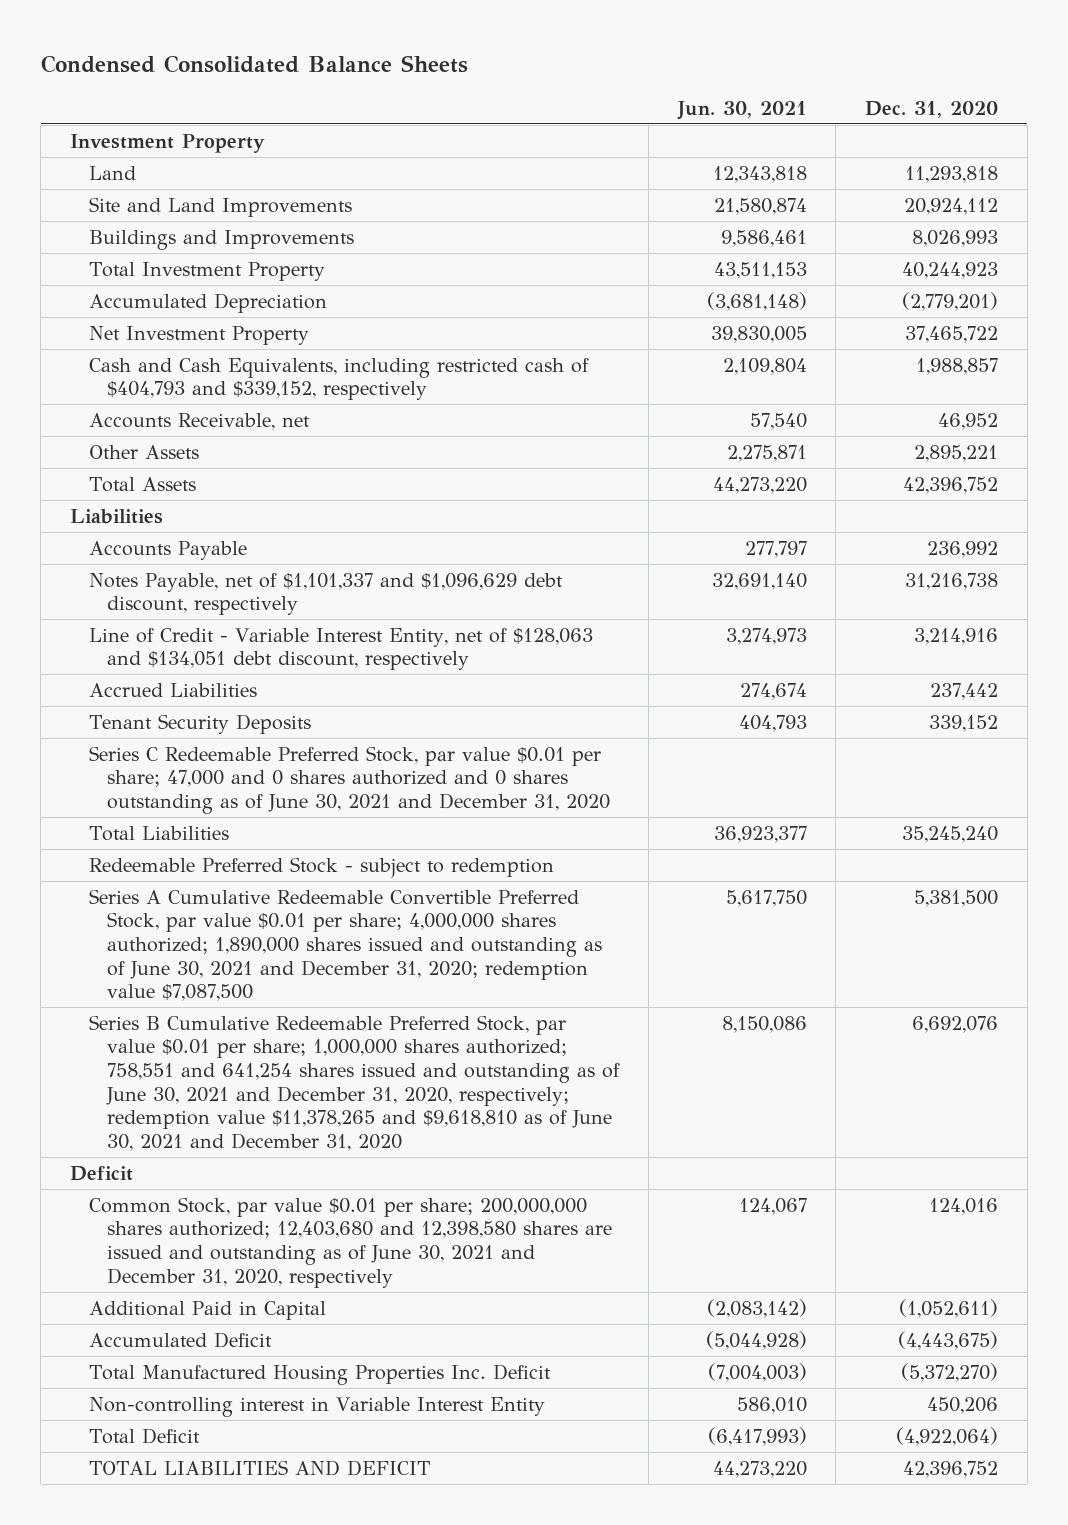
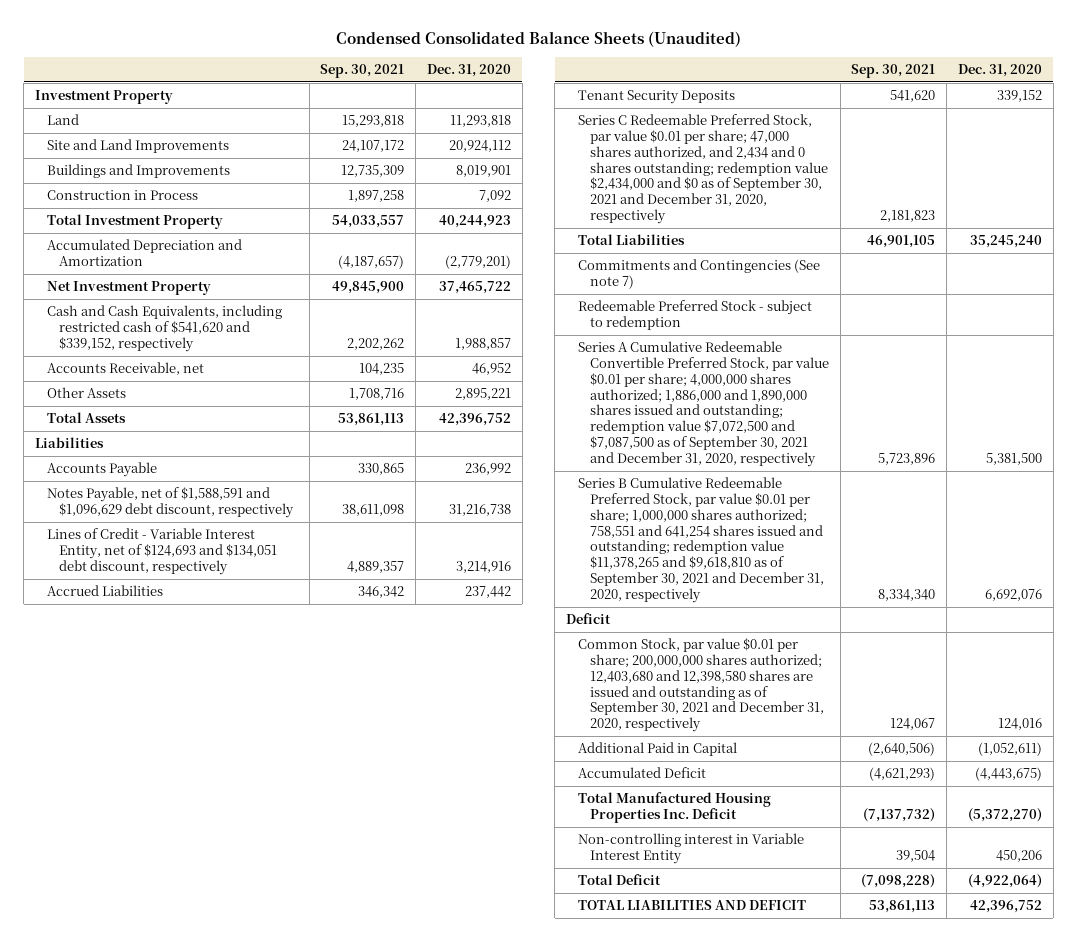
[40,54,468,73] Condensed Consolidated Balance Sheets -> [335,30,741,47] Condensed Consolidated Balance Sheets (Unaudited)
[676,100,807,120] Jun. 30, 2021 -> none
none -> [320,63,405,78] Sep. 30, 2021
[912,229,999,247] 8,026,993 -> [456,165,512,178] 8,019,901
none -> [46,190,198,201] Construction in Process
[88,292,327,313] Accumulated Depreciation -> [46,239,242,266] Accumulated Depreciation and Amortization
[88,357,589,401] Cash and Cash Equivalents, including restricted cash of $404,793 and $339,152, respectively -> [46,305,282,352] Cash and Cash Equivalents, including restricted cash of $541,620 and $339,152, respectively
[88,572,563,616] Notes Payable, net of $1,101,337 and $1,096,629 debt discount, respectively -> [46,487,294,518] Notes Payable, net of $1,588,591 and $1,096,629 debt discount, respectively
[88,627,593,671] Line of Credit - Variable Interest Entity, net of $128,063 and $134,051 debt discount, respectively -> [46,528,277,575] Lines of Credit - Variable Interest Entity, net of $124,693 and $134,051 debt discount, respectively
[88,745,611,815] Series C Redeemable Preferred Stock, par value $0.01 per share; 47,000 and 0 shares authorized and 0 shares outstanding as of June 30, 2021 and December 31, 2020 -> [577,114,828,225] Series C Redeemable Preferred Stock, par value $0.01 per share; 47,000 shares authorized, and 2,434 and 0 shares outstanding; redemption value $2,434,000 and $0 as of September 30, 2021 and December 31, 2020, respectively
none -> [577,259,820,289] Commitments and Contingencies (See note 7)
[88,888,603,1002] Series A Cumulative Redeemable Convertible Preferred Stock, par value $0.01 per share; 4,000,000 shares authorized; 1,890,000 shares issued and outstanding as of June 30, 2021 and December 31, 2020; redemption value $7,087,500 -> [577,341,829,467] Series A Cumulative Redeemable Convertible Preferred Stock, par value $0.01 per share; 4,000,000 shares authorized; 1,886,000 and 1,890,000 shares issued and outstanding; redemption value $7,072,500 and $7,087,500 as of September 30, 2021 and December 31, 2020, respectively
[88,1014,621,1152] Series B Cumulative Redeemable Preferred Stock, par value $0.01 per share; 1,000,000 shares authorized; 758,551 and 641,254 shares issued and outstanding as of June 30, 2021 and December 31, 2020, respectively; redemption value $11,378,265 and $9,618,810 as of June 30, 2021 and December 31, 2020 -> [577,477,824,603] Series B Cumulative Redeemable Preferred Stock, par value $0.01 per share; 1,000,000 shares authorized; 758,551 and 641,254 shares issued and outstanding; redemption value $11,378,265 and $9,618,810 as of September 30, 2021 and December 31, 2020, respectively
[88,1196,613,1288] Common Stock, par value $0.01 per share; 200,000,000 shares authorized; 12,403,680 and 12,398,580 shares are issued and outstanding as of June 30, 2021 and December 31, 2020, respectively -> [577,638,824,733] Common Stock, par value $0.01 per share; 200,000,000 shares authorized; 12,403,680 and 12,398,580 shares are issued and outstanding as of September 30, 2021 and December 31, 2020, respectively

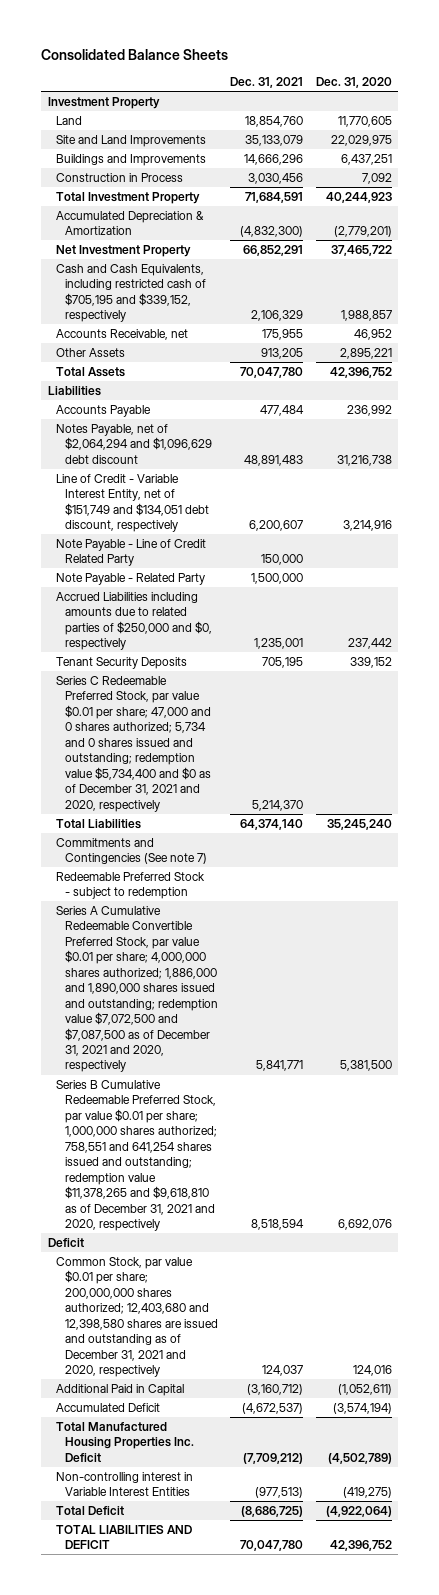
[335,30,741,47] Condensed Consolidated Balance Sheets (Unaudited) -> [41,49,229,61] Consolidated Balance Sheets
[320,63,405,78] Sep. 30, 2021 -> none
none -> [230,77,304,89] Dec. 31, 2021
[450,115,512,128] 11,293,818 -> [337,115,392,127] 11,770,605
[449,140,512,153] 20,924,112 -> [330,134,392,146] 22,029,975
[456,165,512,178] 8,019,901 -> [340,153,392,165] 6,437,251
[46,239,242,266] Accumulated Depreciation and Amortization -> [56,210,205,236] Accumulated Depreciation & Amortization
[46,305,282,352] Cash and Cash Equivalents, including restricted cash of $541,620 and $339,152, respectively -> [56,263,207,323] Cash and Cash Equivalents, including restricted cash of $705,195 and $339,152, respectively
[46,487,294,518] Notes Payable, net of $1,588,591 and $1,096,629 debt discount, respectively -> [56,423,213,464] Notes Payable, net of $2,064,294 and $1,096,629 debt discount
[46,528,277,575] Lines of Credit - Variable Interest Entity, net of $124,693 and $134,051 debt discount, respectively -> [56,473,210,533] Line of Credit - Variable Interest Entity, net of $151,749 and $134,051 debt discount, respectively
none -> [56,538,207,567] Note Payable - Line of Credit Related Party
none -> [56,572,206,585] Note Payable - Related Party
[46,585,163,597] Accrued Liabilities -> [56,591,213,651] Accrued Liabilities including amounts due to related parties of $250,000 and $0, respectively
[577,114,828,225] Series C Redeemable Preferred Stock, par value $0.01 per share; 47,000 shares authorized, and 2,434 and 0 shares outstanding; redemption value $2,434,000 and $0 as of September 30, 2021 and December 31, 2020, respectively -> [56,675,212,812] Series C Redeemable Preferred Stock, par value $0.01 per share; 47,000 and 0 shares authorized; 5,734 and 0 shares issued and outstanding; redemption value $5,734,400 and $0 as of December 31, 2021 and 2020, respectively
[577,341,829,467] Series A Cumulative Redeemable Convertible Preferred Stock, par value $0.01 per share; 4,000,000 shares authorized; 1,886,000 and 1,890,000 shares issued and outstanding; redemption value $7,072,500 and $7,087,500 as of September 30, 2021 and December 31, 2020, respectively -> [56,905,219,1073] Series A Cumulative Redeemable Convertible Preferred Stock, par value $0.01 per share; 4,000,000 shares authorized; 1,886,000 and 1,890,000 shares issued and outstanding; redemption value $7,072,500 and $7,087,500 as of December 31, 2021 and 2020, respectively
[577,477,824,603] Series B Cumulative Redeemable Preferred Stock, par value $0.01 per share; 1,000,000 shares authorized; 758,551 and 641,254 shares issued and outstanding; redemption value $11,378,265 and $9,618,810 as of September 30, 2021 and December 31, 2020, respectively -> [56,1079,218,1232] Series B Cumulative Redeemable Preferred Stock, par value $0.01 per share; 1,000,000 shares authorized; 758,551 and 641,254 shares issued and outstanding; redemption value $11,378,265 and $9,618,810 as of December 31, 2021 and 2020, respectively
[577,638,824,733] Common Stock, par value $0.01 per share; 200,000,000 shares authorized; 12,403,680 and 12,398,580 shares are issued and outstanding as of September 30, 2021 and December 31, 2020, respectively -> [56,1256,219,1378] Common Stock, par value $0.01 per share; 200,000,000 shares authorized; 12,403,680 and 12,398,580 shares are issued and outstanding as of December 31, 2021 and 2020, respectively
[975,767,1043,782] (4,443,675) -> [332,1402,392,1414] (3,574,194)
[968,807,1043,822] (5,372,270) -> [327,1452,392,1464] (4,502,789)
[577,833,804,864] Non-controlling interest in Variable Interest Entity -> [56,1471,194,1497] Non-controlling interest in Variable Interest Entities
[996,849,1043,862] 450,206 -> [342,1487,392,1499] (419,275)

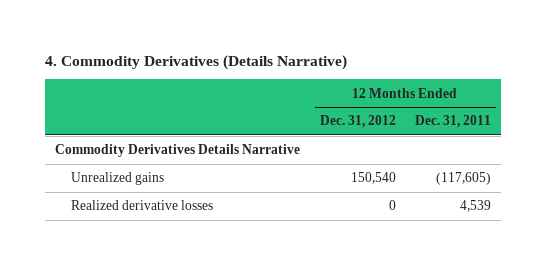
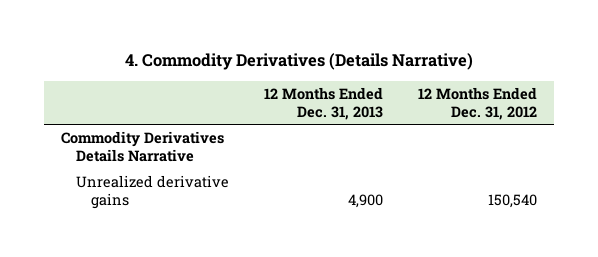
[415,115,492,129] Dec. 31, 2011 -> none
none -> [264,86,384,120] 12 Months Ended Dec. 31, 2013
[70,200,213,211] Realized derivative losses -> none
[70,172,164,186] Unrealized gains -> [76,174,230,209] Unrealized derivative gains

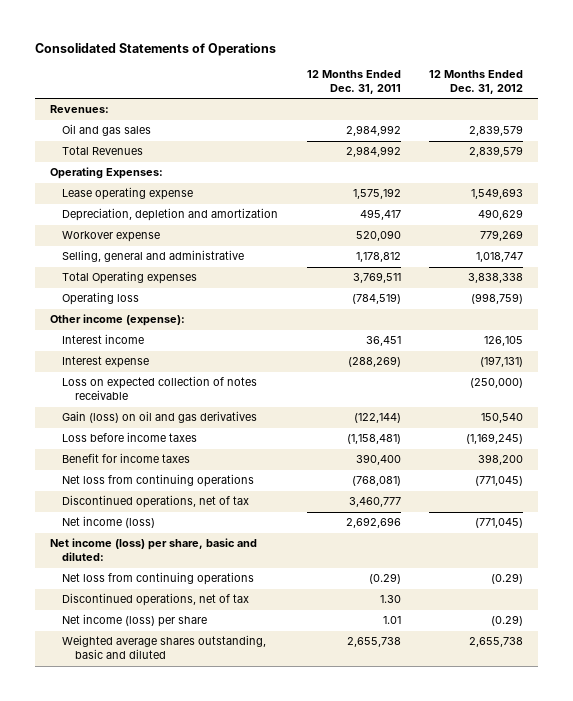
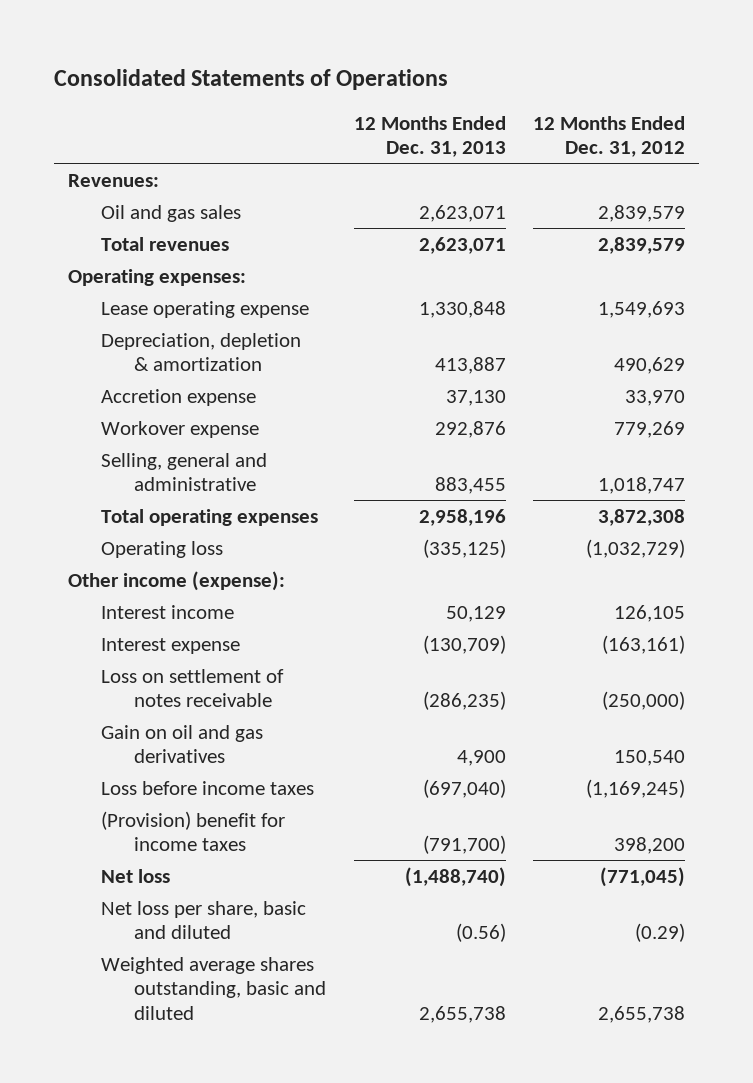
[306,70,401,94] 12 Months Ended Dec. 31, 2011 -> none
none -> [353,115,506,158] 12 Months Ended Dec. 31, 2013
[62,146,144,156] Total Revenues -> [100,236,229,251] Total revenues
[49,167,163,180] Operating Expenses: -> [67,268,246,286] Operating expenses:
[62,208,279,222] Depreciation, depletion and amortization -> [100,332,301,372] Depreciation, depletion & amortization
none -> [100,388,256,406] Accretion expense
[62,271,198,285] Total Operating expenses -> [100,508,318,526] Total operating expenses
[468,273,524,284] 3,838,338 -> [598,508,686,526] 3,872,308
[471,293,524,305] (998,759) -> [586,538,686,558] (1,032,729)
[480,356,524,368] (197,131) -> [602,634,686,654] (163,161)
[62,376,258,401] Loss on expected collection of notes receivable -> [100,668,284,708] Loss on settlement of notes receivable
[62,411,258,424] Gain (loss) on oil and gas derivatives -> [100,724,263,764] Gain on oil and gas derivatives
[62,474,255,488] Net loss from continuing operations -> none
[62,495,250,509] Discontinued operations, net of tax -> none
[49,538,257,562] Net income (loss) per share, basic and diluted: -> none
[62,572,255,586] Net loss from continuing operations -> none
[62,593,250,607] Discontinued operations, net of tax -> none
[62,453,191,464] Benefit for income taxes -> [100,810,285,852] (Provision) benefit for income taxes
[62,516,156,529] Net income (loss) -> [100,868,170,883] Net loss
[62,614,208,628] Net income (loss) per share -> [100,900,306,940] Net loss per share, basic and diluted

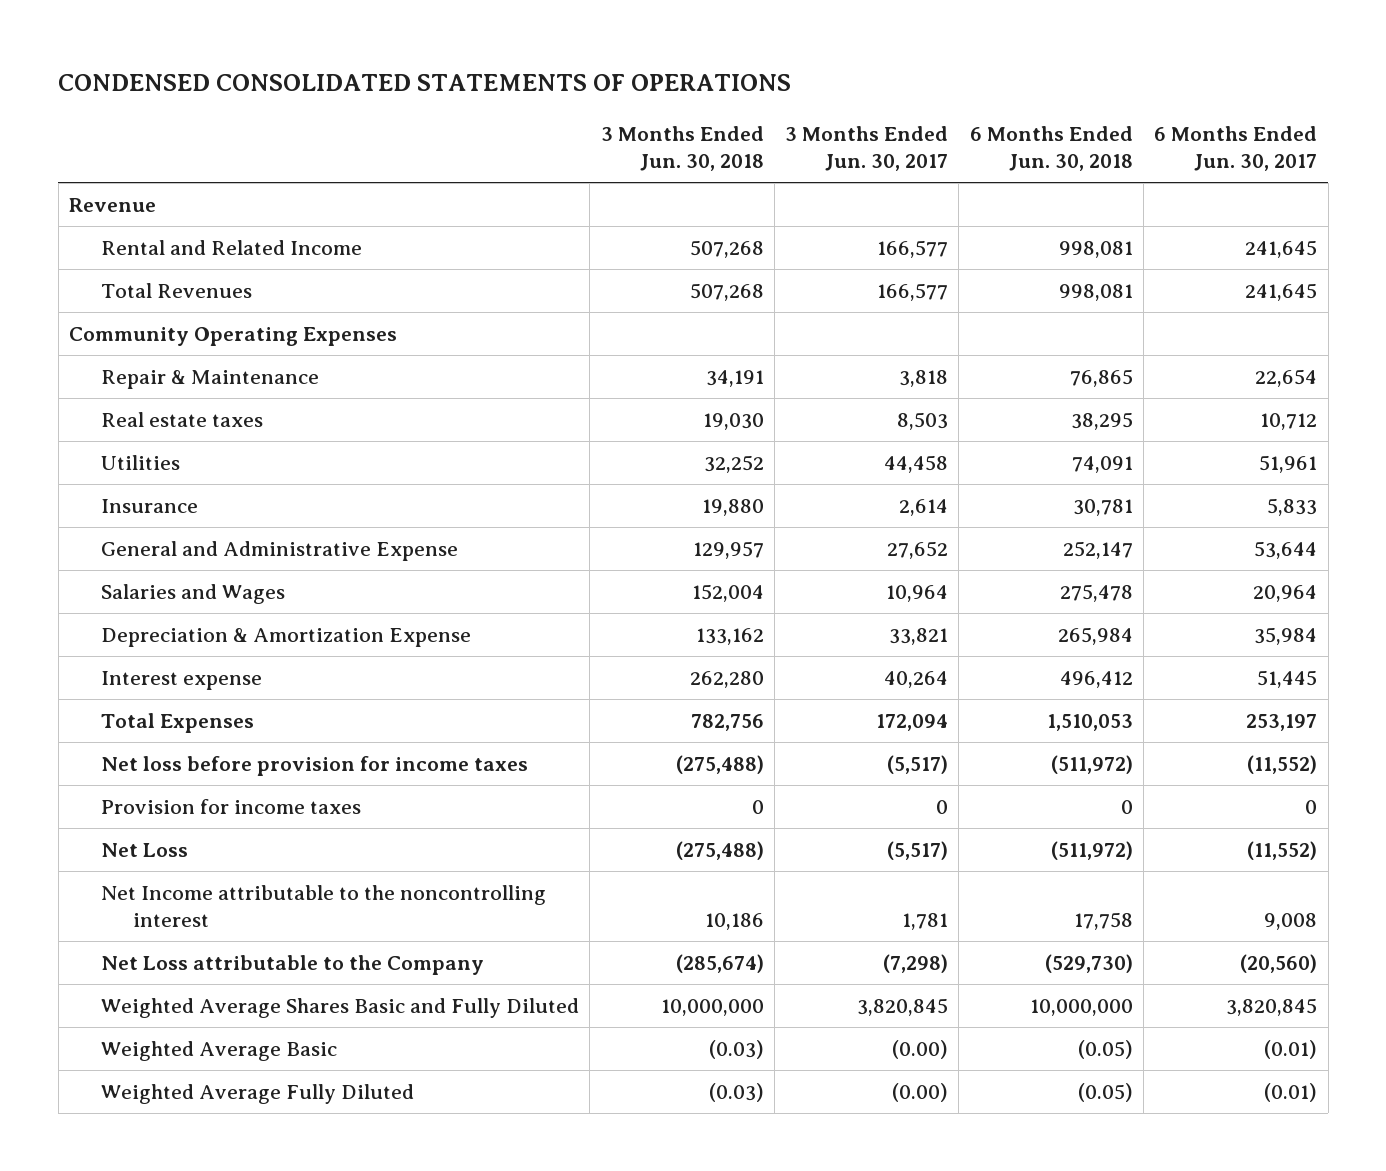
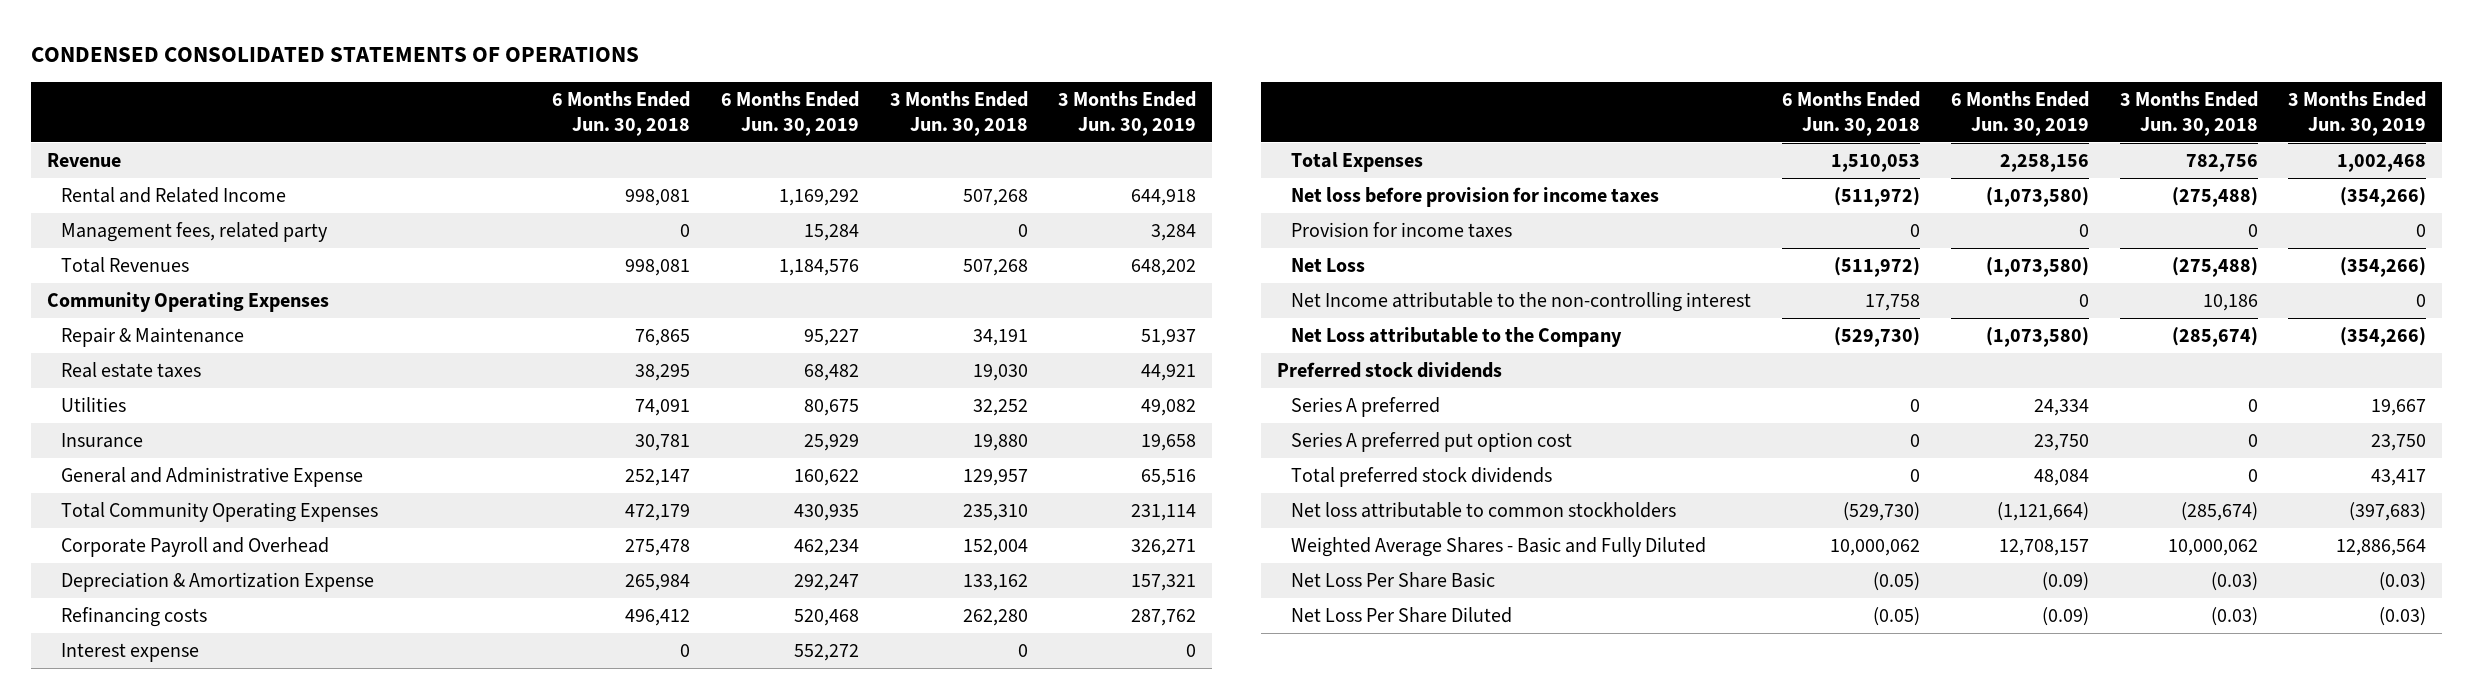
[785,125,949,171] 3 Months Ended Jun. 30, 2017 -> none
[1154,125,1318,171] 6 Months Ended Jun. 30, 2017 -> none
none -> [720,90,859,136] 6 Months Ended Jun. 30, 2019
none -> [1058,90,1197,136] 3 Months Ended Jun. 30, 2019
none -> [60,222,328,243] Management fees, related party
none -> [60,502,378,523] Total Community Operating Expenses
[101,583,286,604] Salaries and Wages -> [60,537,329,558] Corporate Payroll and Overhead
none -> [60,607,207,628] Refinancing costs
[689,670,764,688] 262,280 -> [1017,644,1028,658] 0
[1059,670,1133,688] 496,412 -> [679,644,690,658] 0
[101,884,547,927] Net Income attributable to the noncontrolling interest -> [1290,292,1751,313] Net Income attributable to the non-controlling interest
none -> [1276,362,1502,379] Preferred stock dividends
none -> [1290,397,1440,418] Series A preferred
none -> [1290,432,1572,453] Series A preferred put option cost
none -> [1290,467,1552,488] Total preferred stock dividends
none -> [1290,502,1676,519] Net loss attributable to common stockholders
[101,997,580,1018] Weighted Average Shares Basic and Fully Diluted -> [1290,537,1706,558] Weighted Average Shares - Basic and Fully Diluted
[660,998,764,1016] 10,000,000 -> [2167,539,2258,557] 10,000,062
[1029,998,1133,1016] 10,000,000 -> [1829,539,1920,557] 10,000,062
[101,1040,338,1061] Weighted Average Basic -> [1290,572,1495,589] Net Loss Per Share Basic
[101,1083,415,1104] Weighted Average Fully Diluted -> [1290,607,1512,624] Net Loss Per Share Diluted

